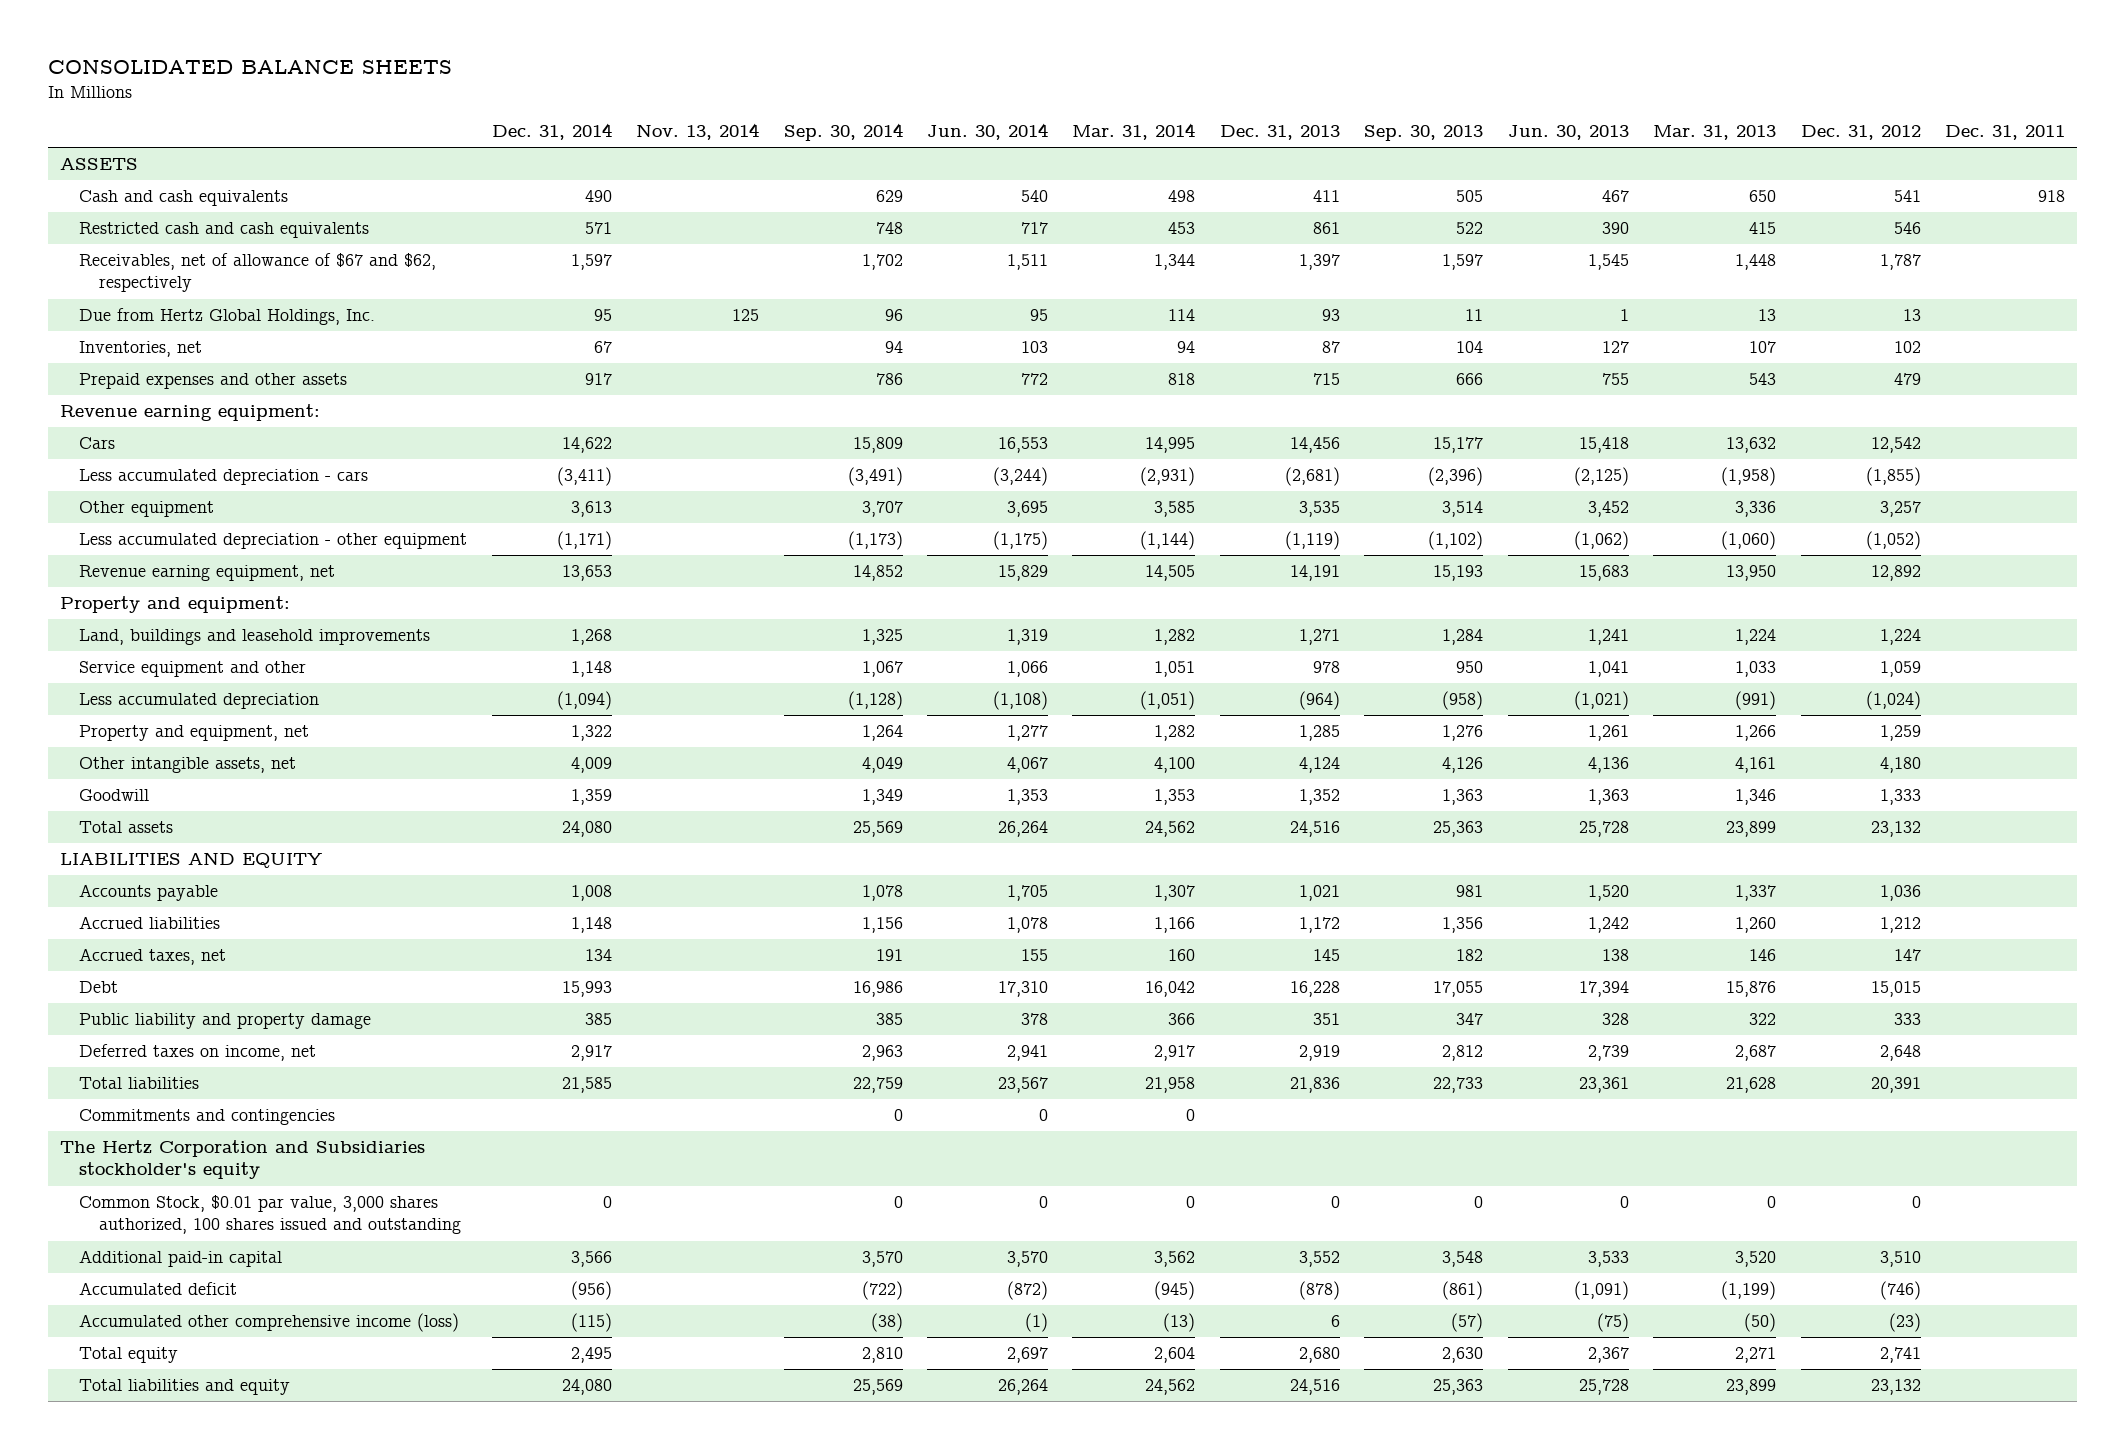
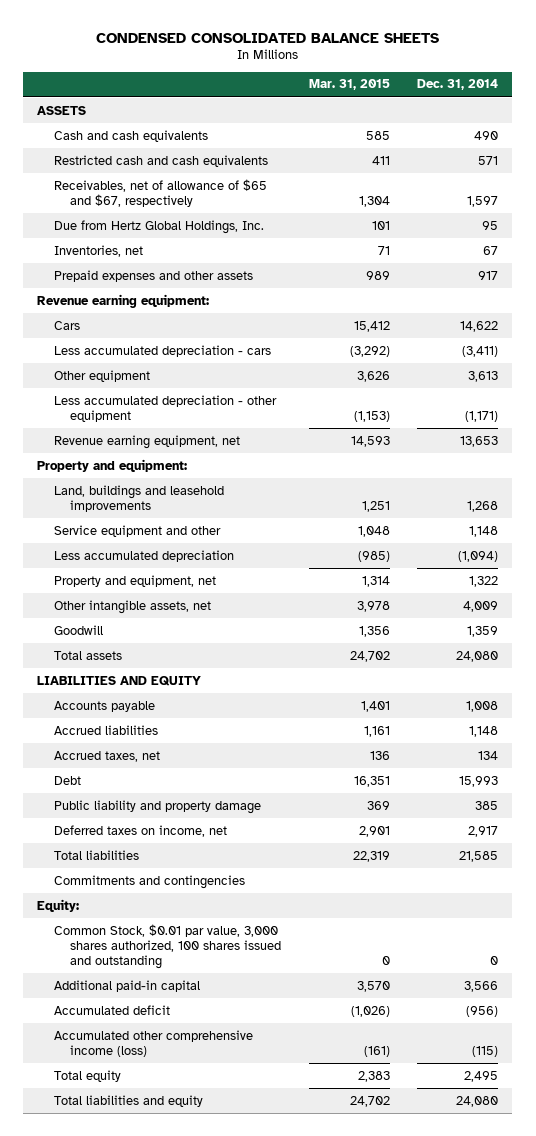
[47,60,452,75] CONSOLIDATED BALANCE SHEETS -> [95,32,439,43] CONDENSED CONSOLIDATED BALANCE SHEETS
[636,123,760,141] Nov. 13, 2014 -> none
[783,123,903,142] Sep. 30, 2014 -> none
[927,123,1049,141] Jun. 30, 2014 -> none
[1072,123,1196,141] Mar. 31, 2014 -> none
[1219,125,1340,141] Dec. 31, 2013 -> none
[1364,125,1484,142] Sep. 30, 2013 -> none
[1507,125,1629,141] Jun. 30, 2013 -> none
[1653,125,1777,141] Mar. 31, 2013 -> none
[1800,125,1921,141] Dec. 31, 2012 -> none
[1945,125,2066,141] Dec. 31, 2011 -> none
none -> [308,79,390,91] Mar. 31, 2015
[79,253,437,293] Receivables, net of allowance of $67 and $62, respectively -> [53,178,267,207] Receivables, net of allowance of $65 and $67, respectively
[59,1140,425,1180] The Hertz Corporation and Subsidiaries stockholder's equity -> none
none -> [37,898,80,912] Equity:

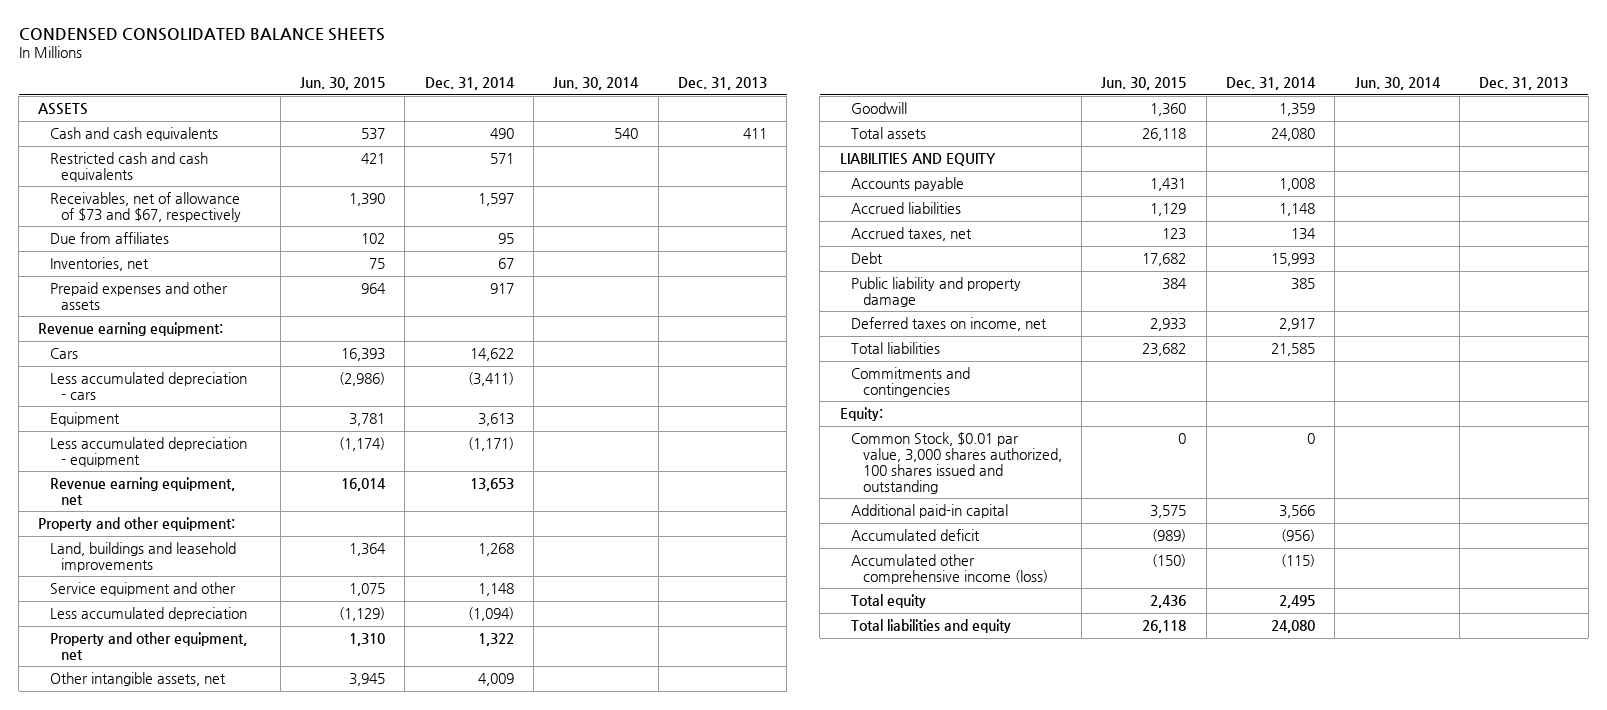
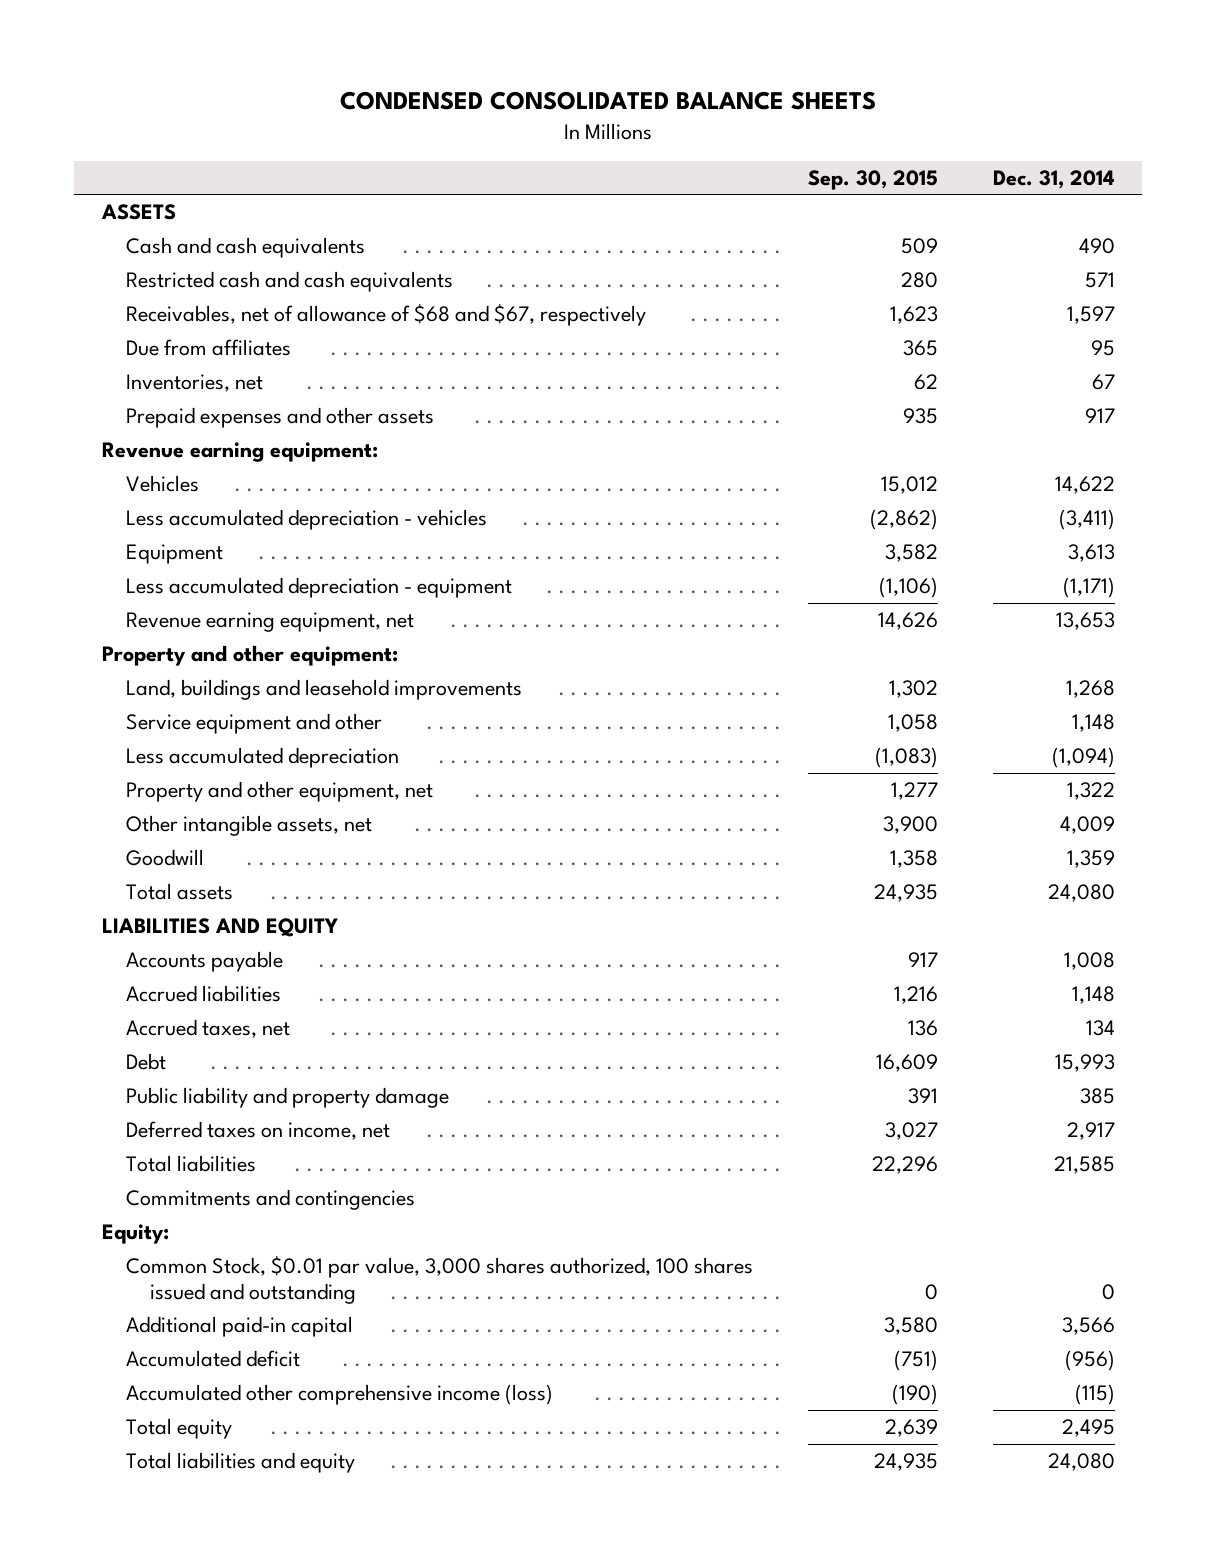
[299,77,385,91] Jun. 30, 2015 -> none
[553,77,640,91] Jun. 30, 2014 -> none
[677,77,767,91] Dec. 31, 2013 -> none
none -> [808,169,939,190] Sep. 30, 2015
[49,191,242,222] Receivables, net of allowance of $73 and $67, respectively -> [126,304,647,327] Receivables, net of allowance of $68 and $67, respectively
[49,347,78,359] Cars -> [126,475,200,493] Vehicles
[49,371,247,400] Less accumulated depreciation - cars -> [126,509,488,531] Less accumulated depreciation - vehicles

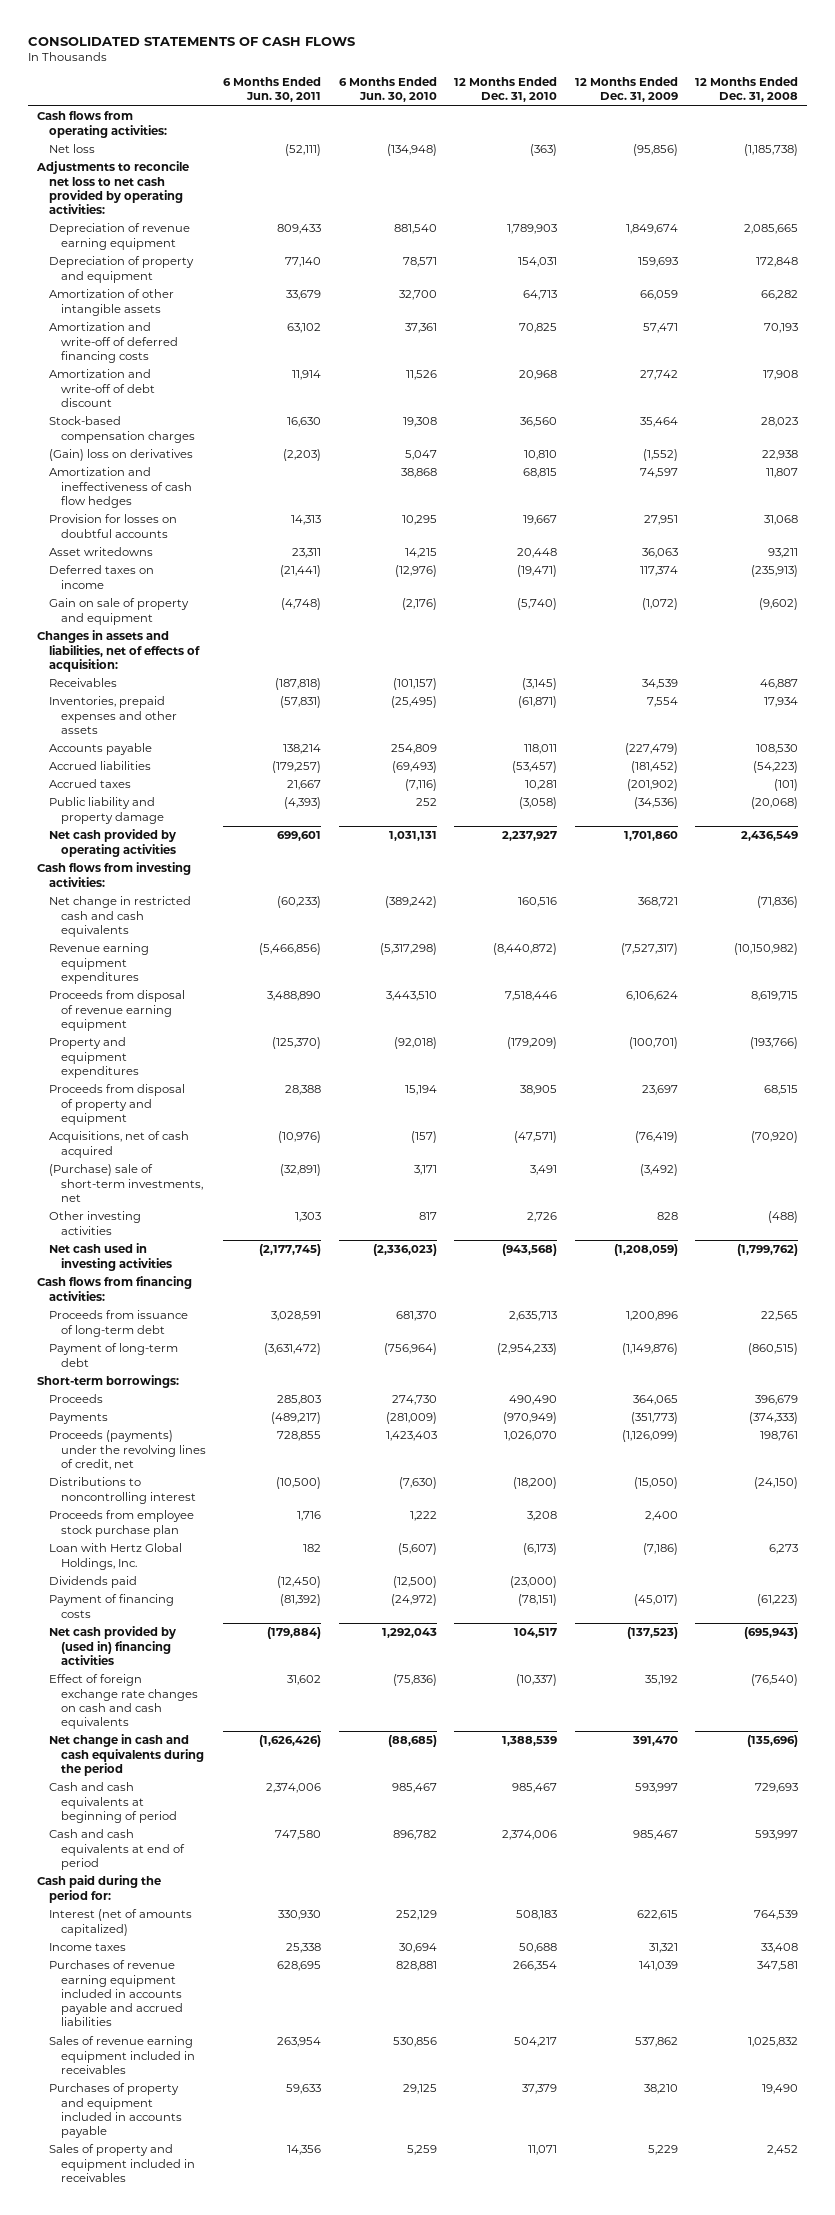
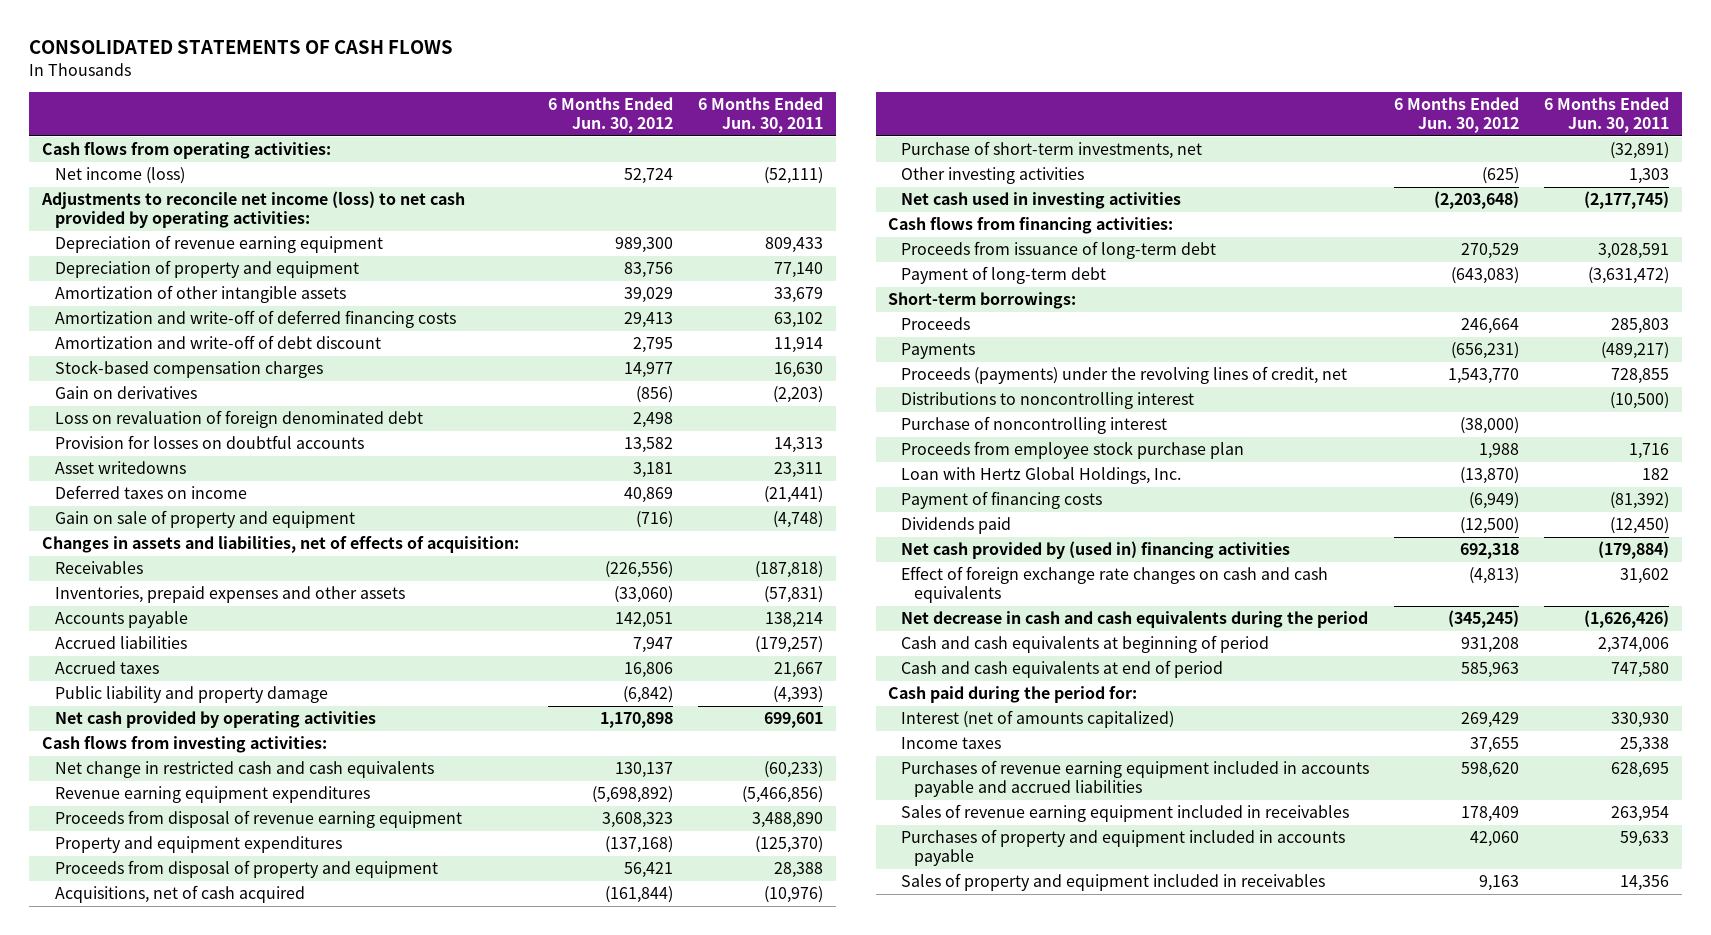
[338,77,437,103] 6 Months Ended Jun. 30, 2010 -> none
[454,77,558,103] 12 Months Ended Dec. 31, 2010 -> none
[574,77,678,103] 12 Months Ended Dec. 31, 2009 -> none
[694,77,798,103] 12 Months Ended Dec. 31, 2008 -> none
none -> [548,96,674,134] 6 Months Ended Jun. 30, 2012
[48,144,95,154] Net loss -> [54,167,185,185] Net income (loss)
[35,161,189,215] Adjustments to reconcile net loss to net cash provided by operating activities: -> [40,191,465,229] Adjustments to reconcile net income (loss) to net cash provided by operating activities:
[48,467,192,508] Amortization and ineffectiveness of cash flow hedges -> none
[48,449,193,462] (Gain) loss on derivatives -> [54,386,197,400] Gain on derivatives
none -> [54,410,423,429] Loss on revaluation of foreign denominated debt
[48,1164,203,1202] (Purchase) sale of short-term investments, net -> [901,141,1203,160] Purchase of short-term investments, net
none -> [901,416,1168,435] Purchase of noncontrolling interest
[48,1576,137,1589] Dividends paid -> [901,517,1012,535] Dividends paid
[48,1734,204,1776] Net change in cash and cash equivalents during the period -> [901,611,1369,629] Net decrease in cash and cash equivalents during the period

